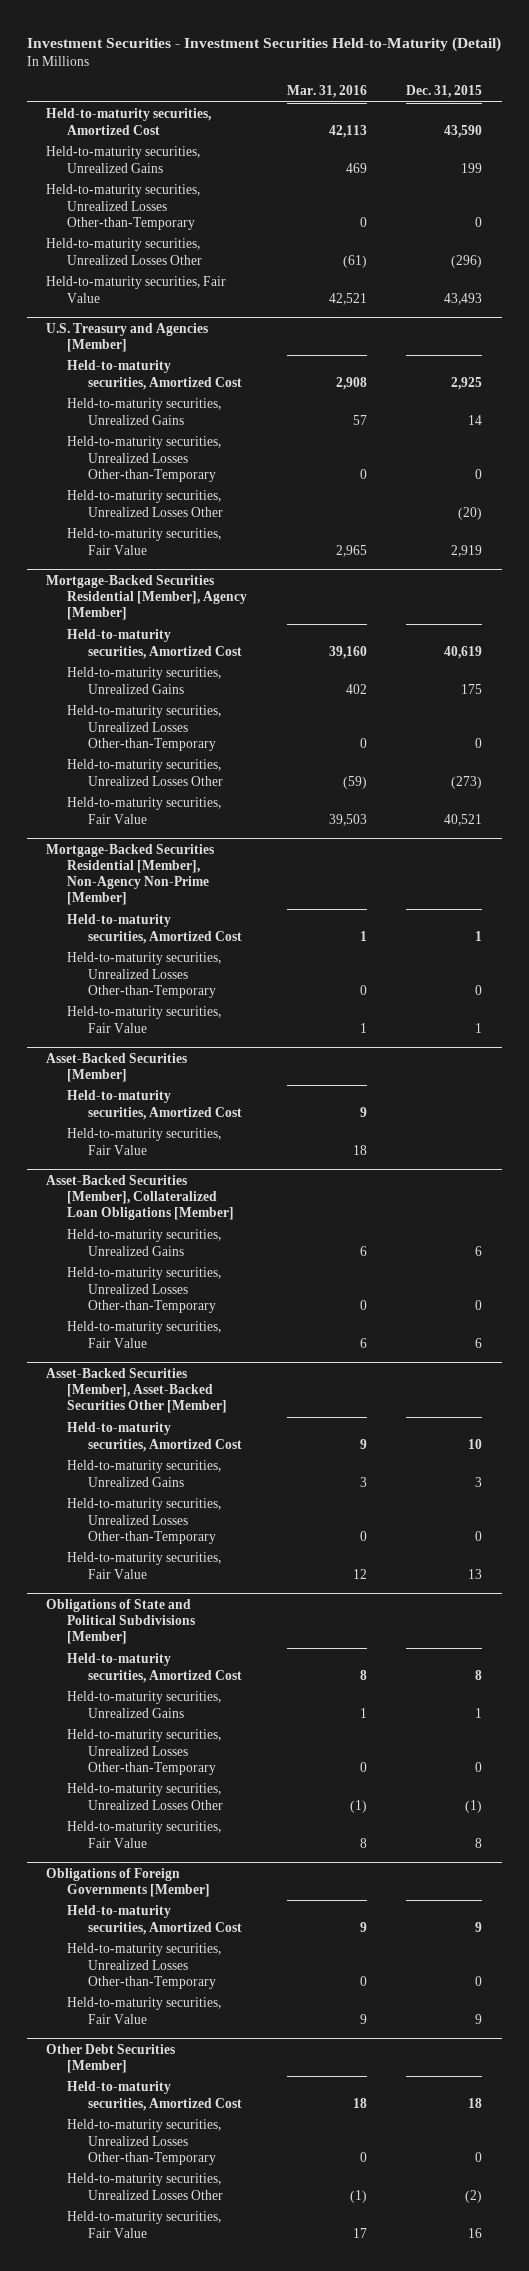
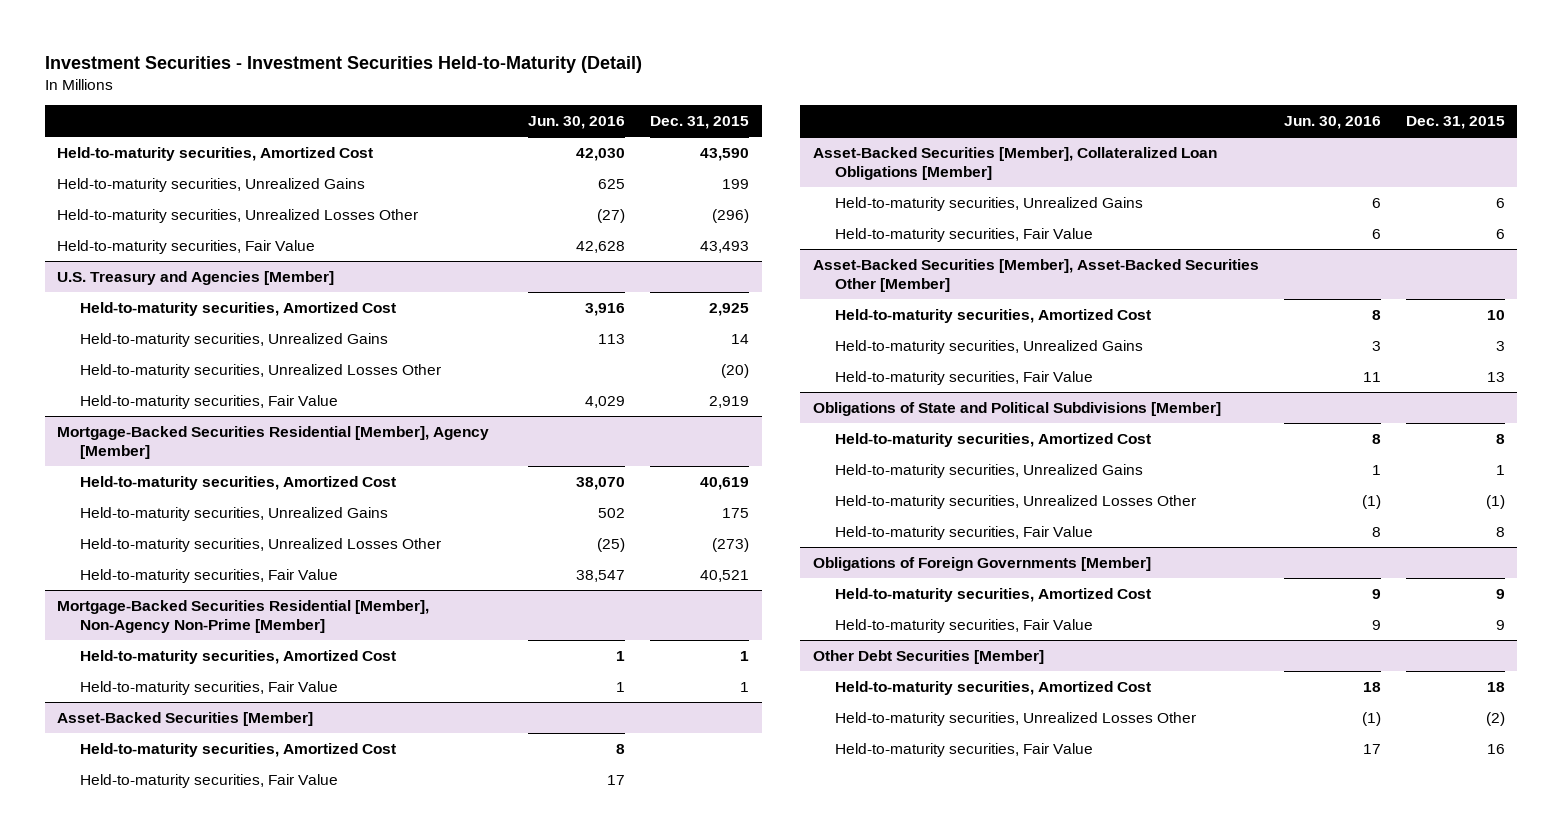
[286,85,367,99] Mar. 31, 2016 -> none
none -> [528,116,626,130] Jun. 30, 2016
[46,184,201,230] Held-to-maturity securities, Unrealized Losses Other-than-Temporary -> none
[67,436,222,482] Held-to-maturity securities, Unrealized Losses Other-than-Temporary -> none
[67,705,222,751] Held-to-maturity securities, Unrealized Losses Other-than-Temporary -> none
[67,952,222,998] Held-to-maturity securities, Unrealized Losses Other-than-Temporary -> none
[67,1267,222,1313] Held-to-maturity securities, Unrealized Losses Other-than-Temporary -> none
[67,1498,222,1544] Held-to-maturity securities, Unrealized Losses Other-than-Temporary -> none
[67,1729,222,1775] Held-to-maturity securities, Unrealized Losses Other-than-Temporary -> none
[67,1943,222,1989] Held-to-maturity securities, Unrealized Losses Other-than-Temporary -> none
[67,2119,222,2165] Held-to-maturity securities, Unrealized Losses Other-than-Temporary -> none

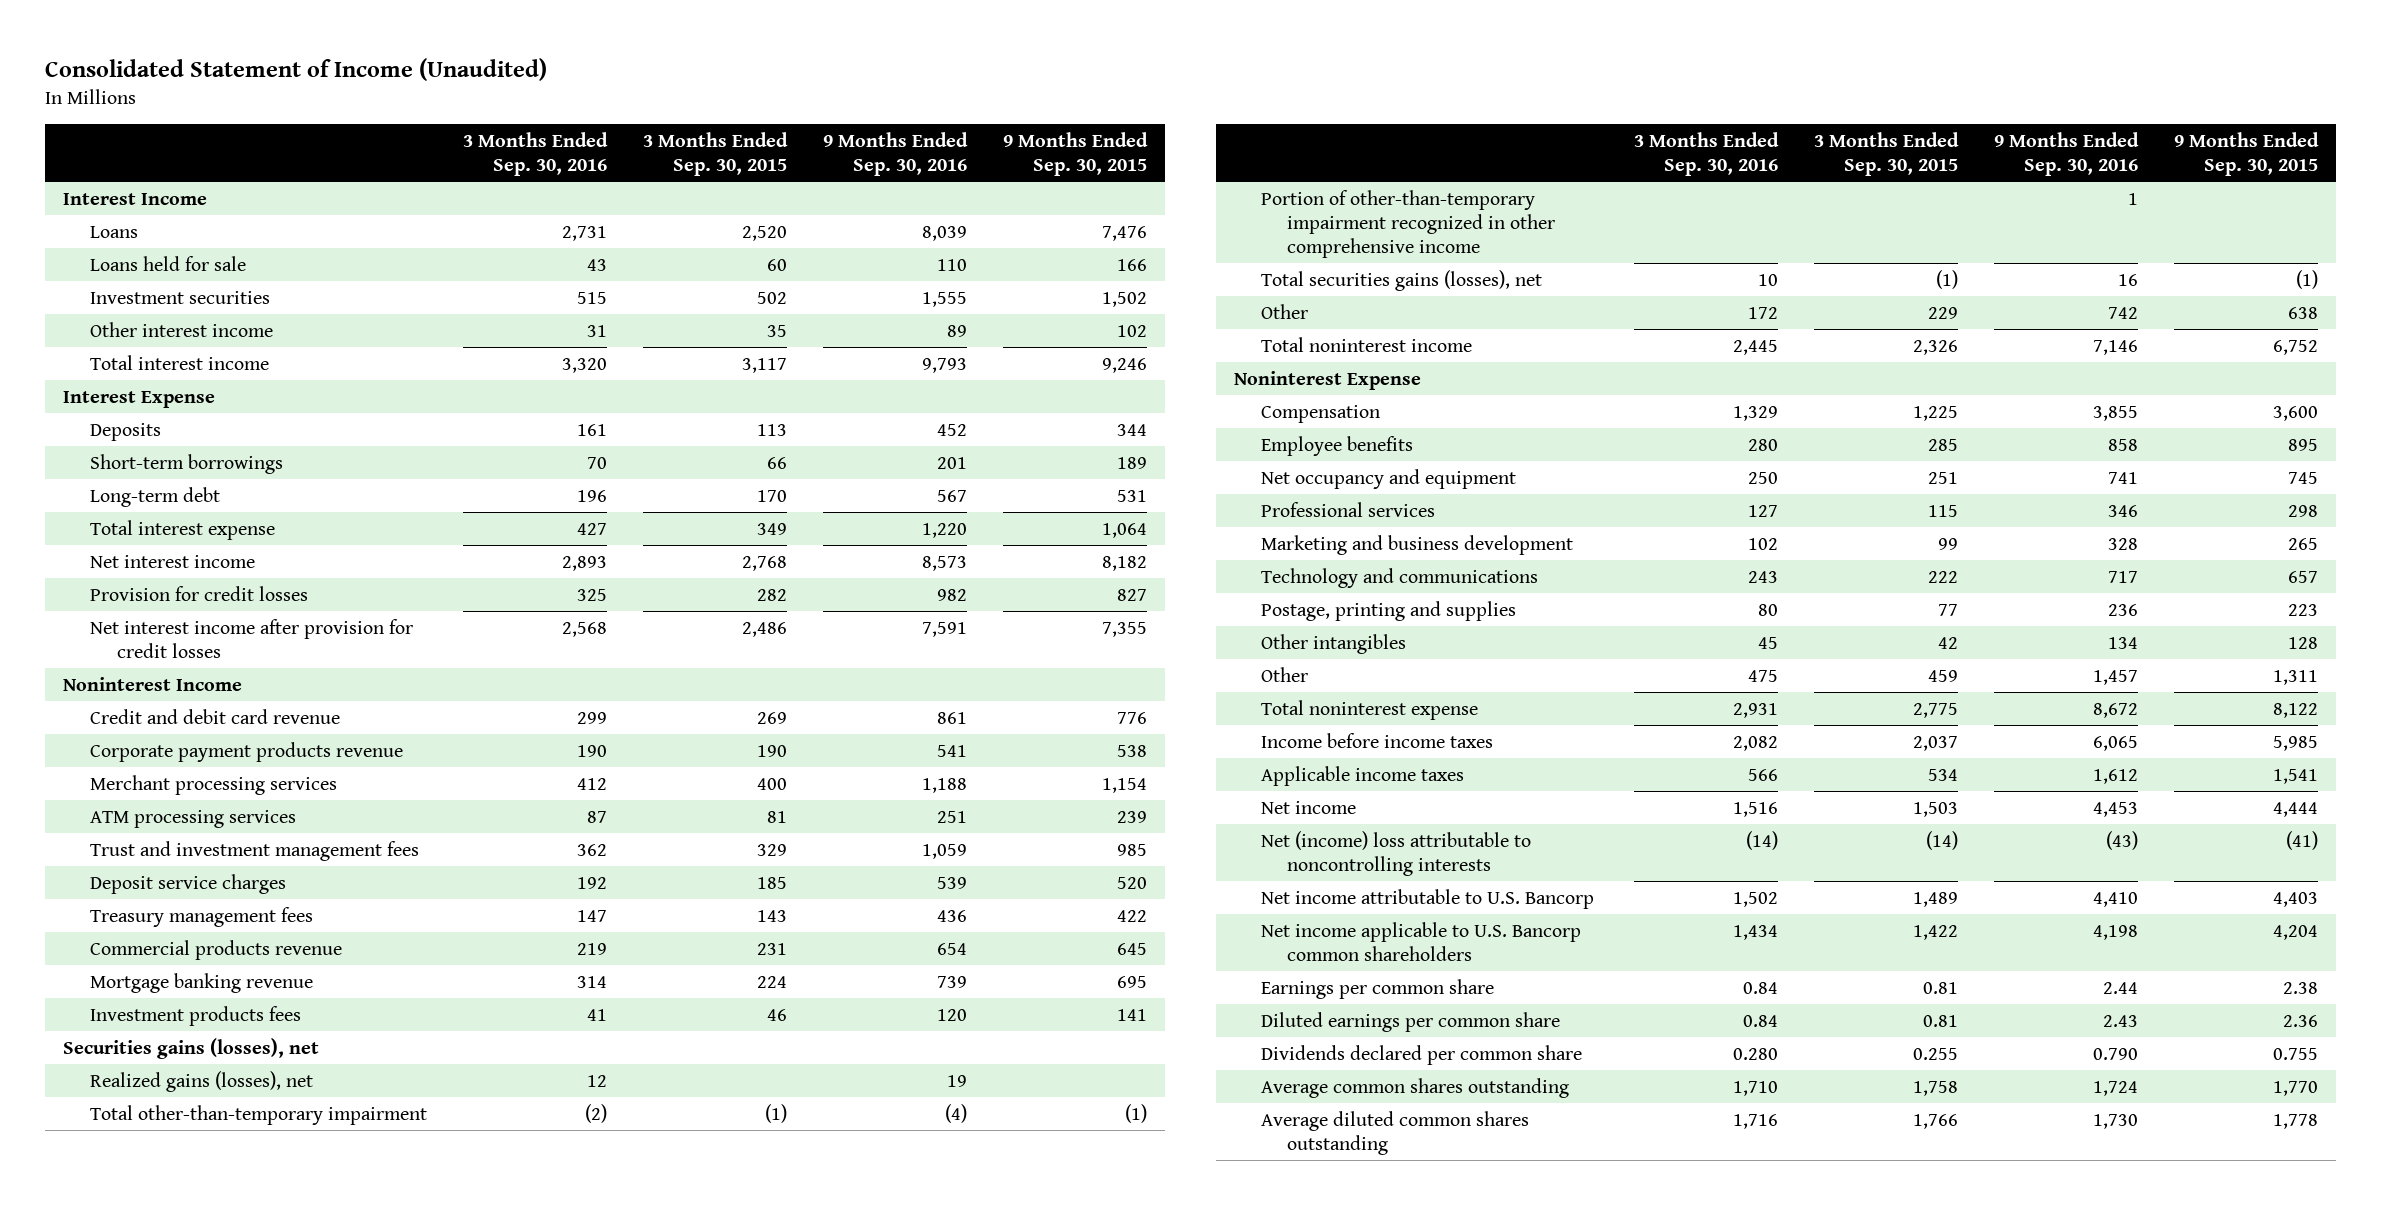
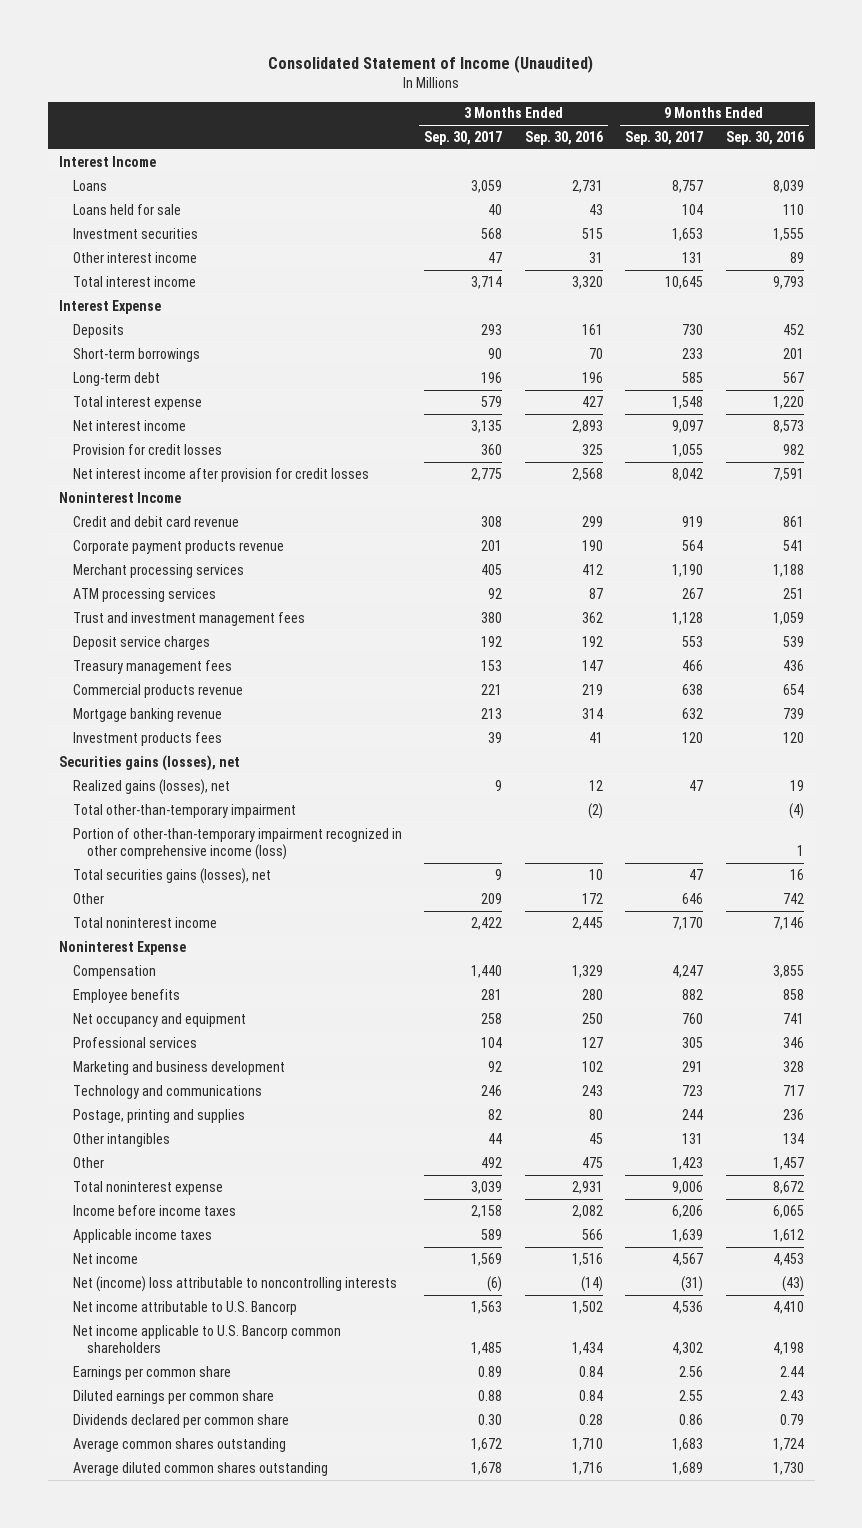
[643,132,789,177] 3 Months Ended Sep. 30, 2015 -> none
[1003,132,1149,177] 9 Months Ended Sep. 30, 2015 -> none
none -> [424,131,503,146] Sep. 30, 2017
none -> [625,131,704,146] Sep. 30, 2017
[1260,189,1556,259] Portion of other-than-temporary impairment recognized in other comprehensive income -> [72,827,402,861] Portion of other-than-temporary impairment recognized in other comprehensive income (loss)
[1732,1047,1778,1060] 0.280 -> [578,1413,603,1425] 0.28
[2092,1047,2138,1060] 0.790 -> [779,1413,804,1425] 0.79

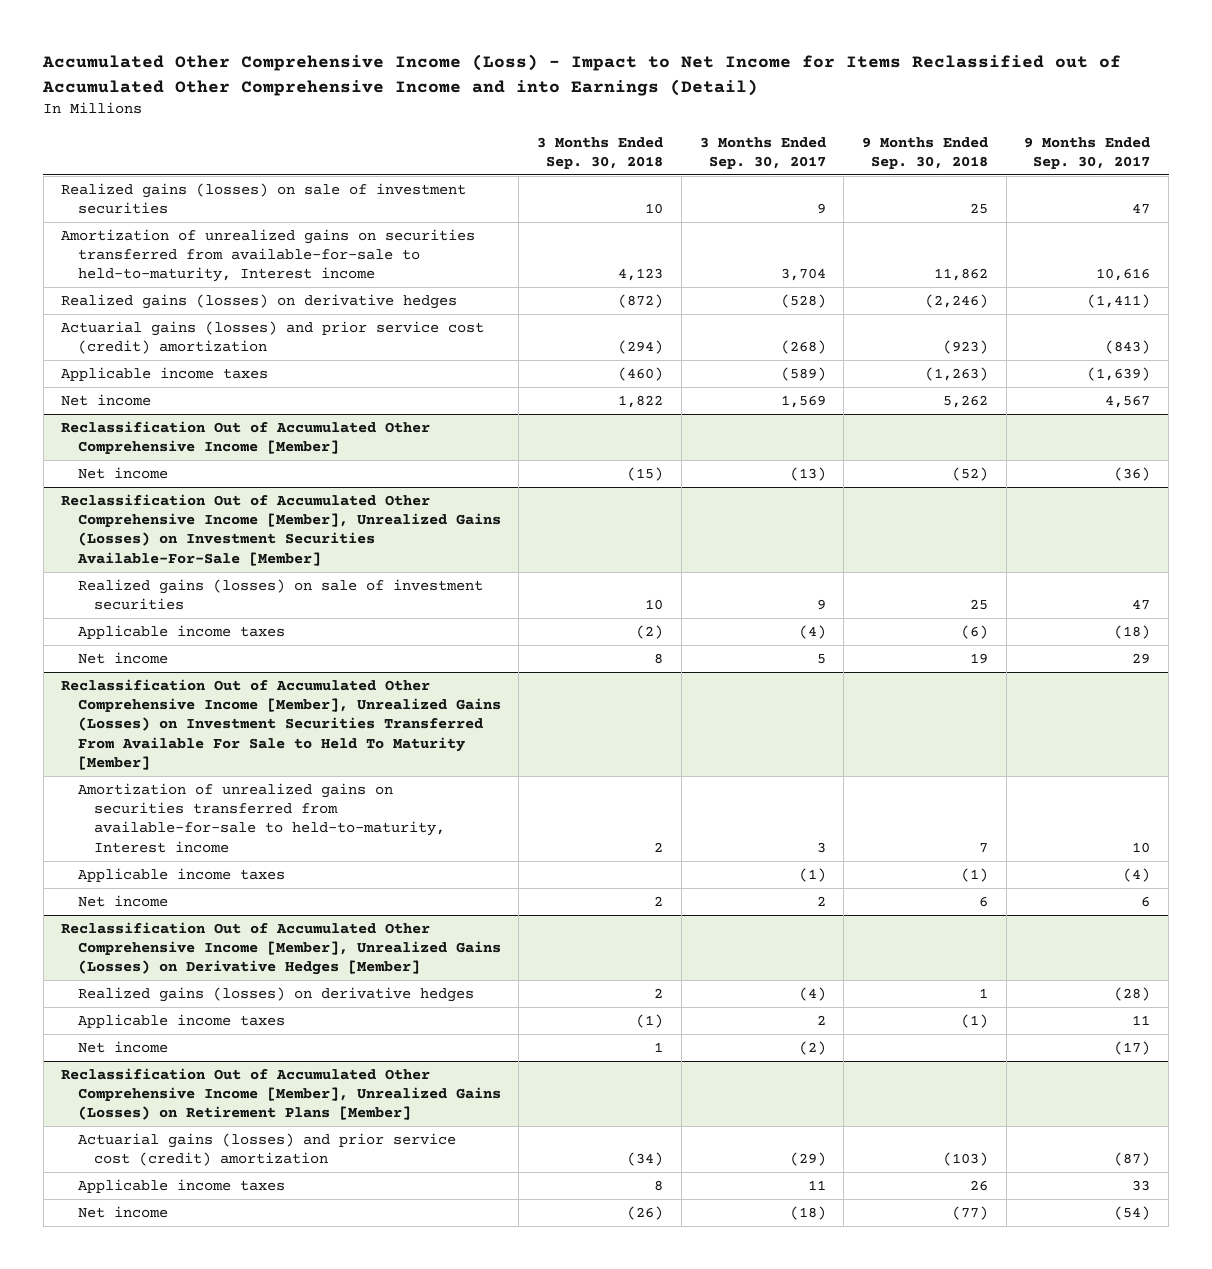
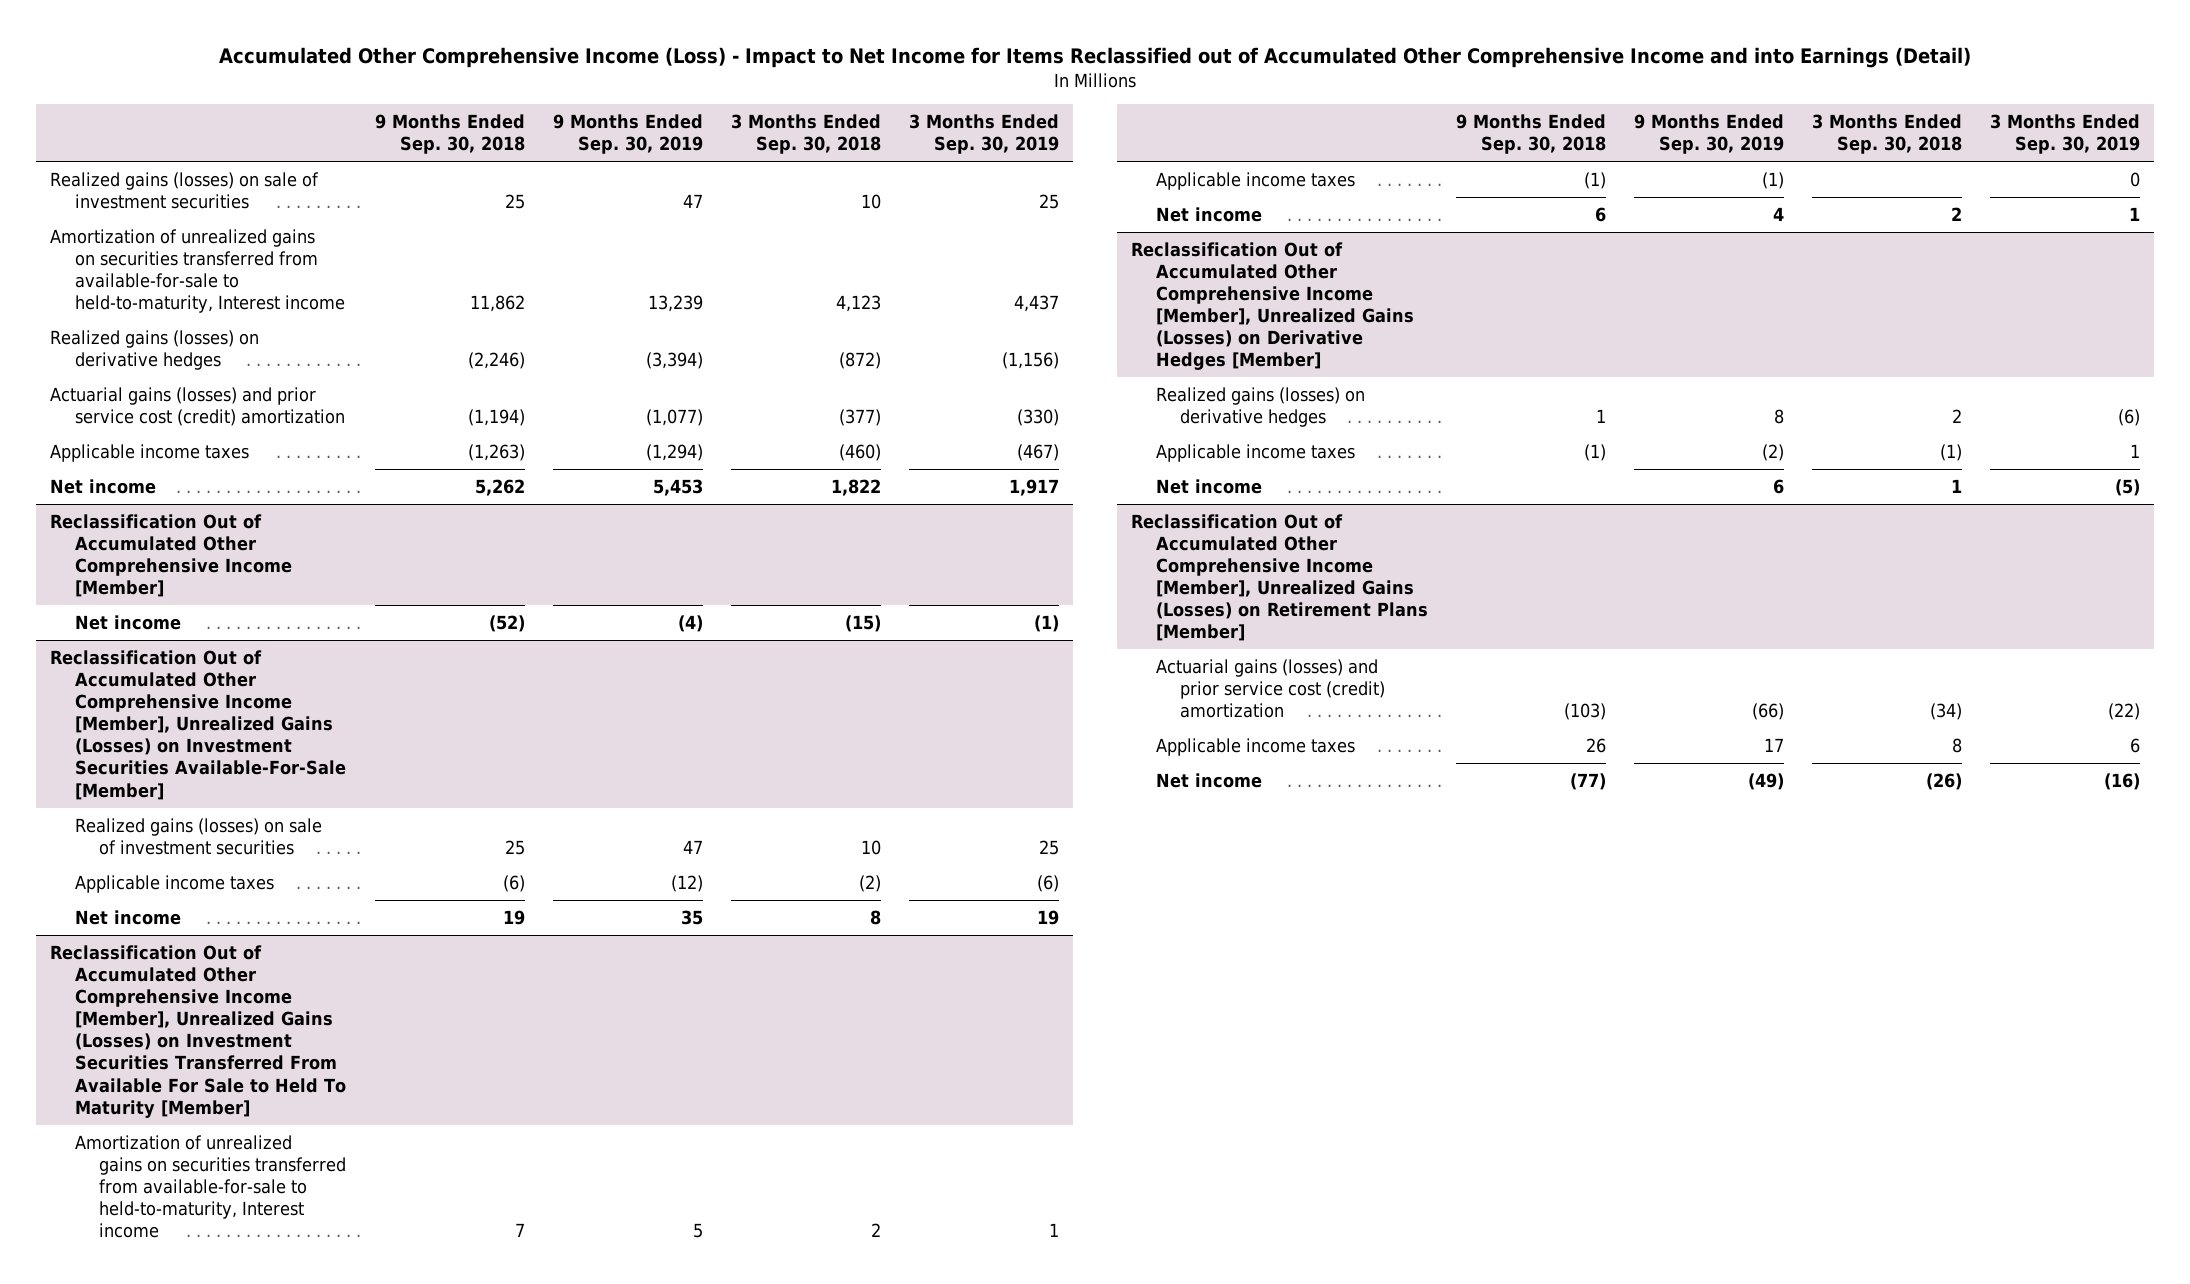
[699,136,826,169] 3 Months Ended Sep. 30, 2017 -> none
[1024,136,1151,169] 9 Months Ended Sep. 30, 2017 -> none
none -> [552,113,703,155] 9 Months Ended Sep. 30, 2019
none -> [908,113,1059,155] 3 Months Ended Sep. 30, 2019
[618,340,664,355] (294) -> [838,408,881,426] (377)
[942,340,988,355] (923) -> [467,408,525,426] (1,194)

